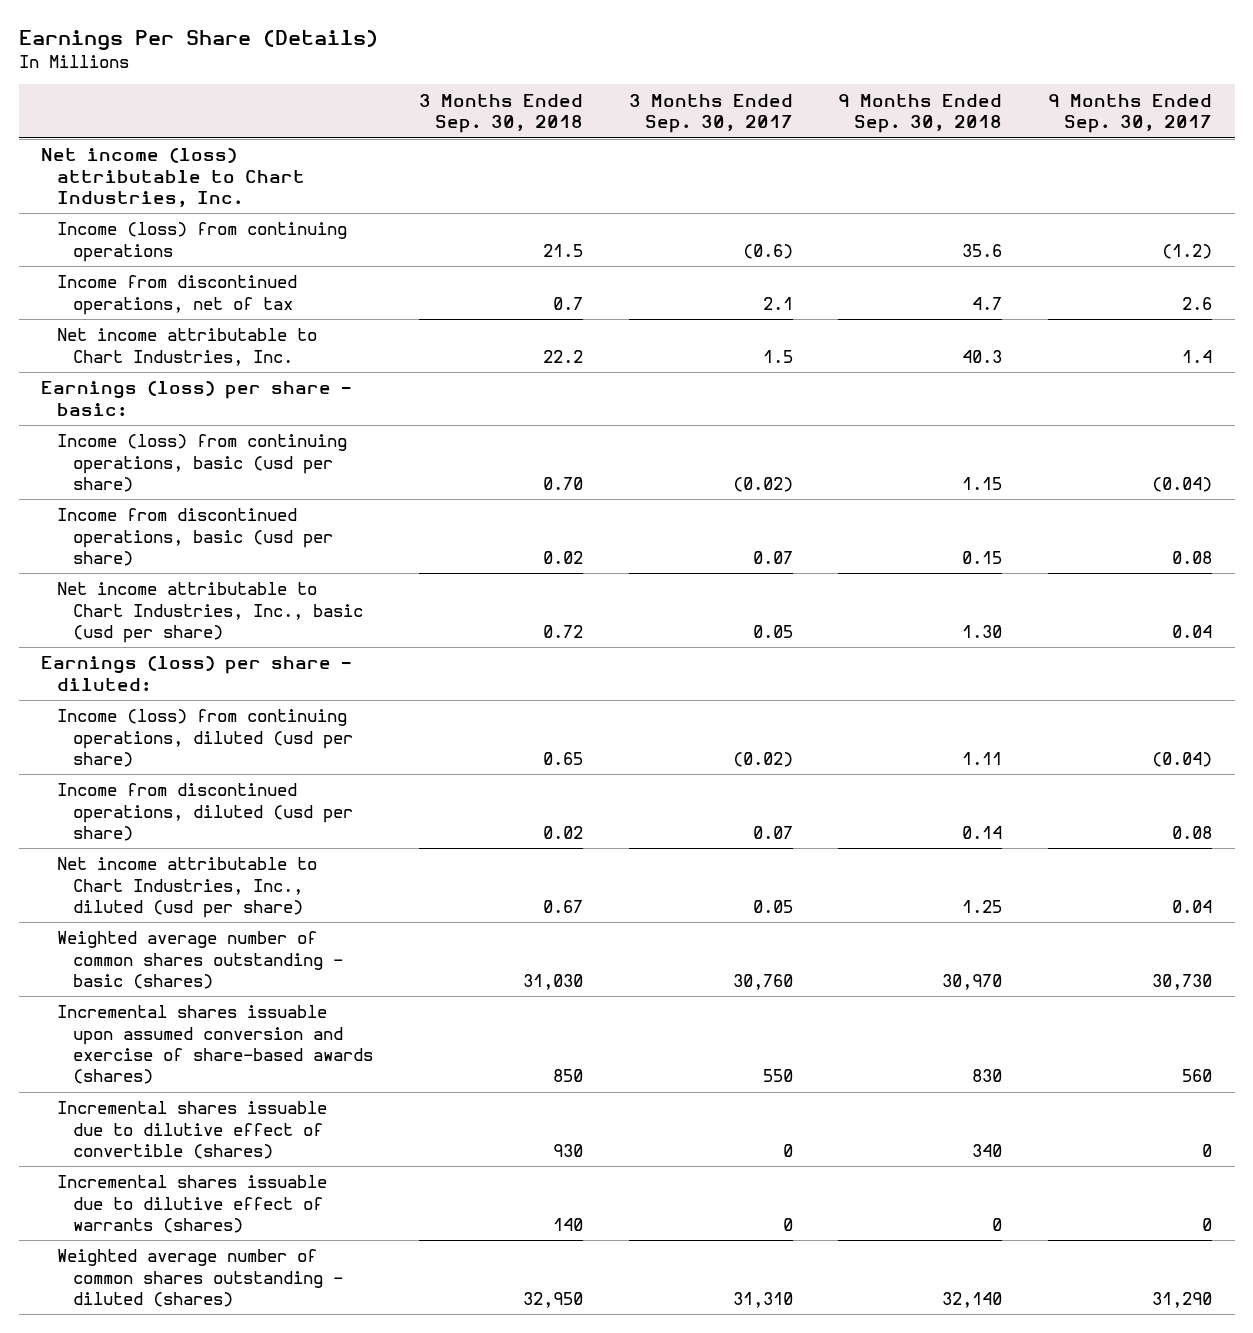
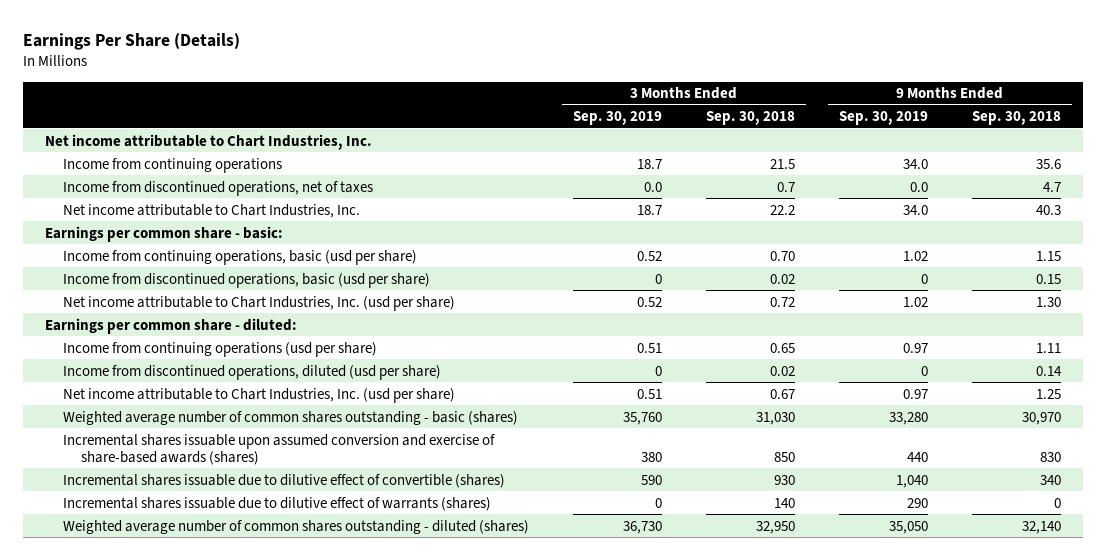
[628,93,793,133] 3 Months Ended Sep. 30, 2017 -> none
[1047,93,1212,133] 9 Months Ended Sep. 30, 2017 -> none
none -> [572,111,662,126] Sep. 30, 2019
none -> [839,111,929,126] Sep. 30, 2019
[41,148,306,207] Net income (loss) attributable to Chart Industries, Inc. -> [44,133,372,150] Net income attributable to Chart Industries, Inc.
[57,222,348,262] Income (loss) from continuing operations -> [62,157,282,173] Income from continuing operations
[57,275,298,315] Income from discontinued operations, net of tax -> [62,180,373,196] Income from discontinued operations, net of taxes
[41,381,352,416] Earnings (loss) per share - basic: -> [44,225,283,242] Earnings per common share - basic:
[57,434,348,492] Income (loss) from continuing operations, basic (usd per share) -> [62,249,417,265] Income from continuing operations, basic (usd per share)
[57,582,364,643] Net income attributable to Chart Industries, Inc., basic (usd per share) -> [62,295,455,311] Net income attributable to Chart Industries, Inc. (usd per share)
[41,656,352,691] Earnings (loss) per share - diluted: -> [44,317,297,334] Earnings per common share - diluted:
[57,709,354,767] Income (loss) from continuing operations, diluted (usd per share) -> [62,341,377,357] Income from continuing operations (usd per share)
[57,857,318,918] Net income attributable to Chart Industries, Inc., diluted (usd per share) -> [62,387,455,403] Net income attributable to Chart Industries, Inc. (usd per share)

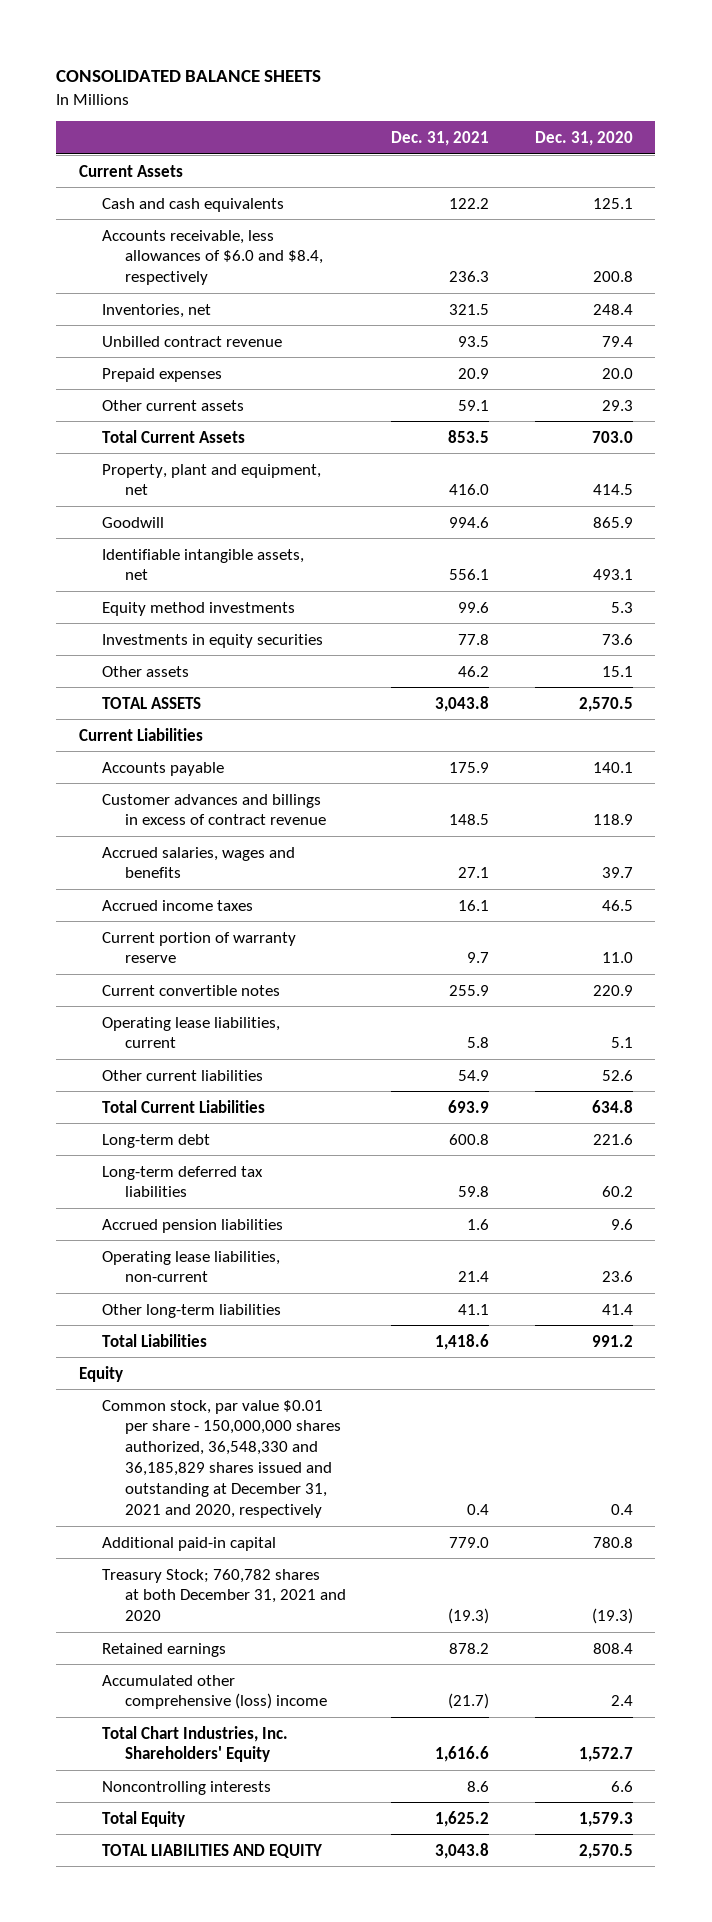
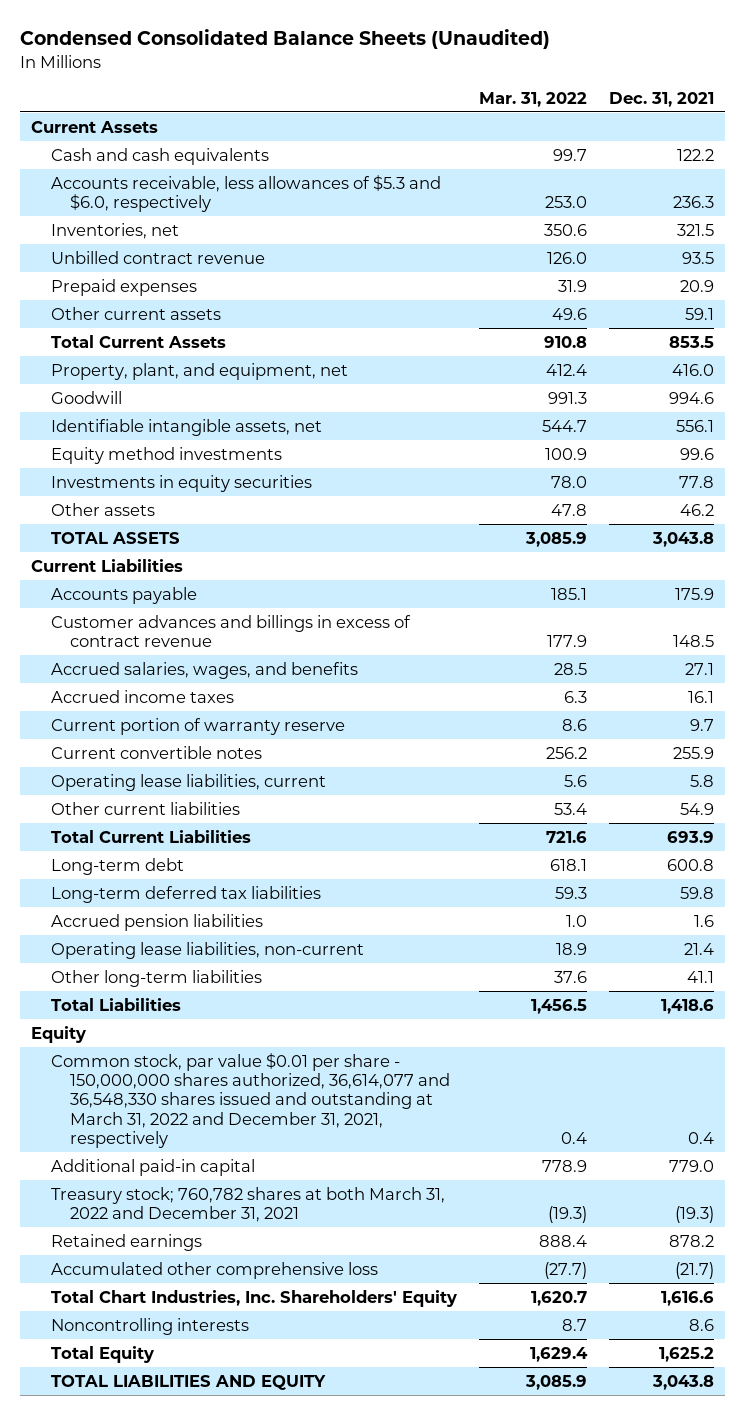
[56,70,322,83] CONSOLIDATED BALANCE SHEETS -> [19,29,550,50] Condensed Consolidated Balance Sheets (Unaudited)
[534,130,633,146] Dec. 31, 2020 -> none
none -> [478,91,587,107] Mar. 31, 2022
[101,229,323,286] Accounts receivable, less allowances of $6.0 and $8.4, respectively -> [50,174,441,212] Accounts receivable, less allowances of $5.3 and $6.0, respectively
[101,463,321,496] Property, plant and equipment, net -> [50,362,348,380] Property, plant, and equipment, net
[101,846,295,879] Accrued salaries, wages and benefits -> [50,661,358,679] Accrued salaries, wages, and benefits
[101,1399,341,1519] Common stock, par value $0.01 per share - 150,000,000 shares authorized, 36,548,330 and 36,185,829 shares issued and outstanding at December 31, 2021 and 2020, respectively -> [50,1052,451,1149] Common stock, par value $0.01 per share - 150,000,000 shares authorized, 36,614,077 and 36,548,330 shares issued and outstanding at March 31, 2022 and December 31, 2021, respectively
[101,1568,346,1622] Treasury Stock; 760,782 shares at both December 31, 2021 and 2020 -> [50,1186,445,1222] Treasury stock; 760,782 shares at both March 31, 2022 and December 31, 2021
[101,1674,327,1710] Accumulated other comprehensive (loss) income -> [50,1261,378,1279] Accumulated other comprehensive loss

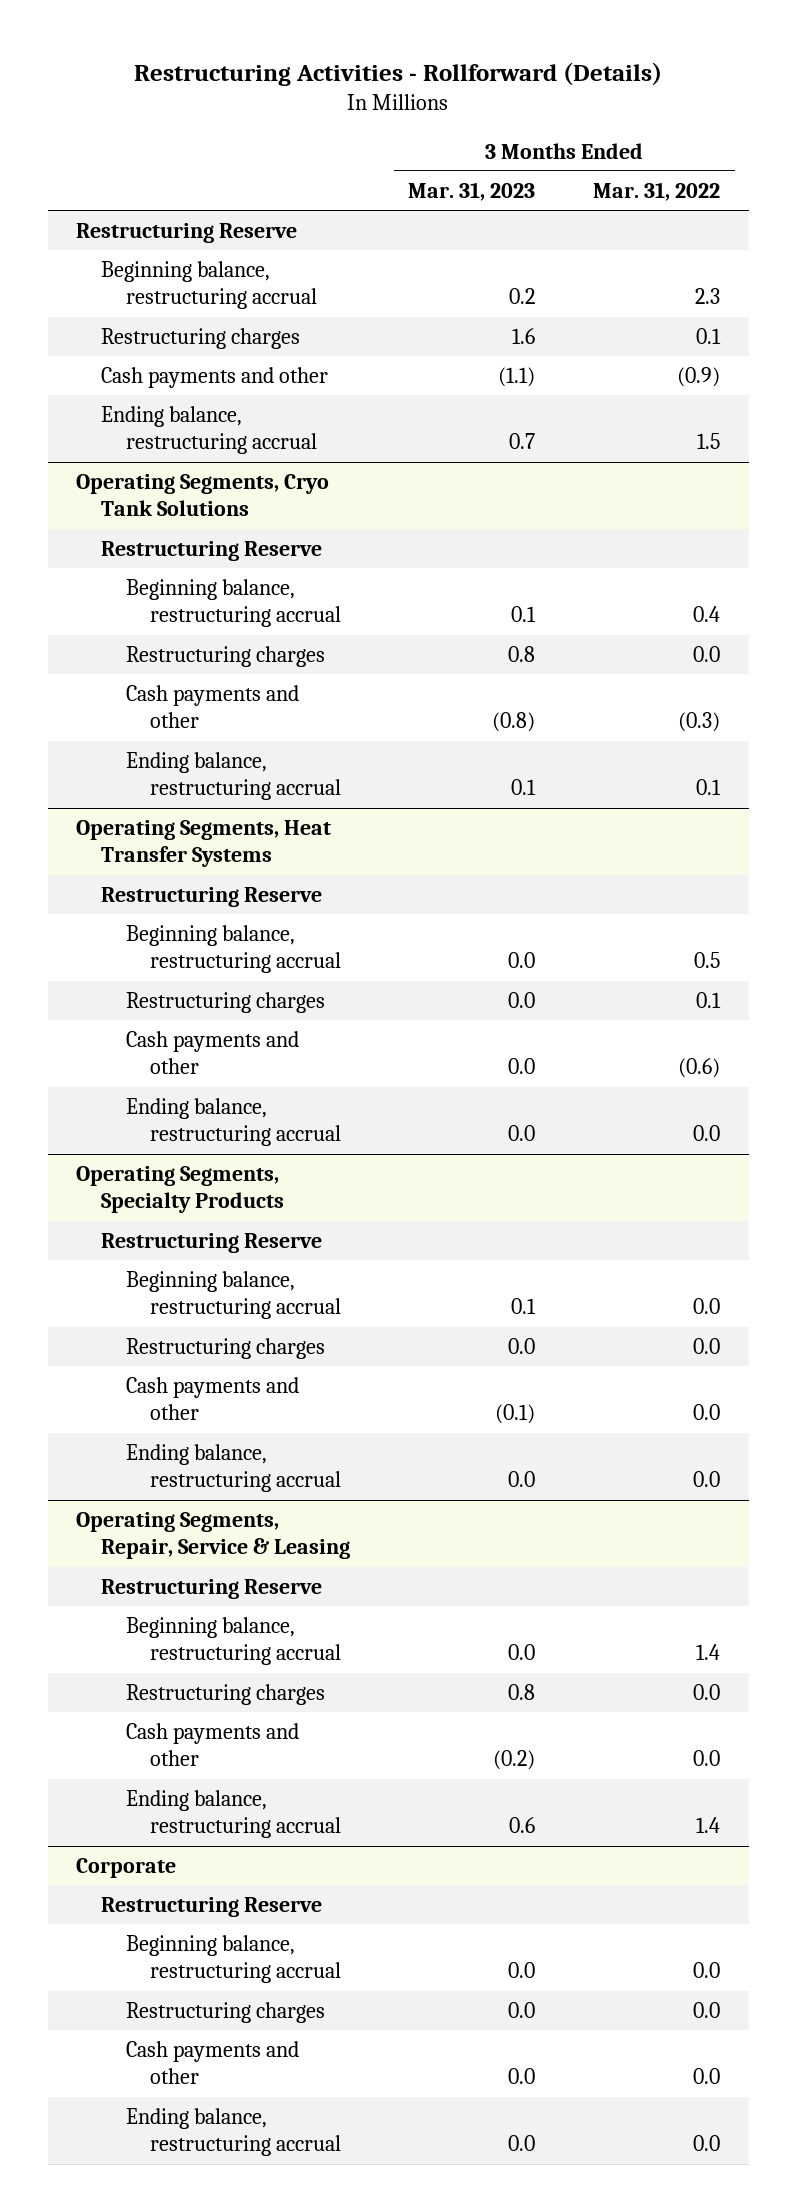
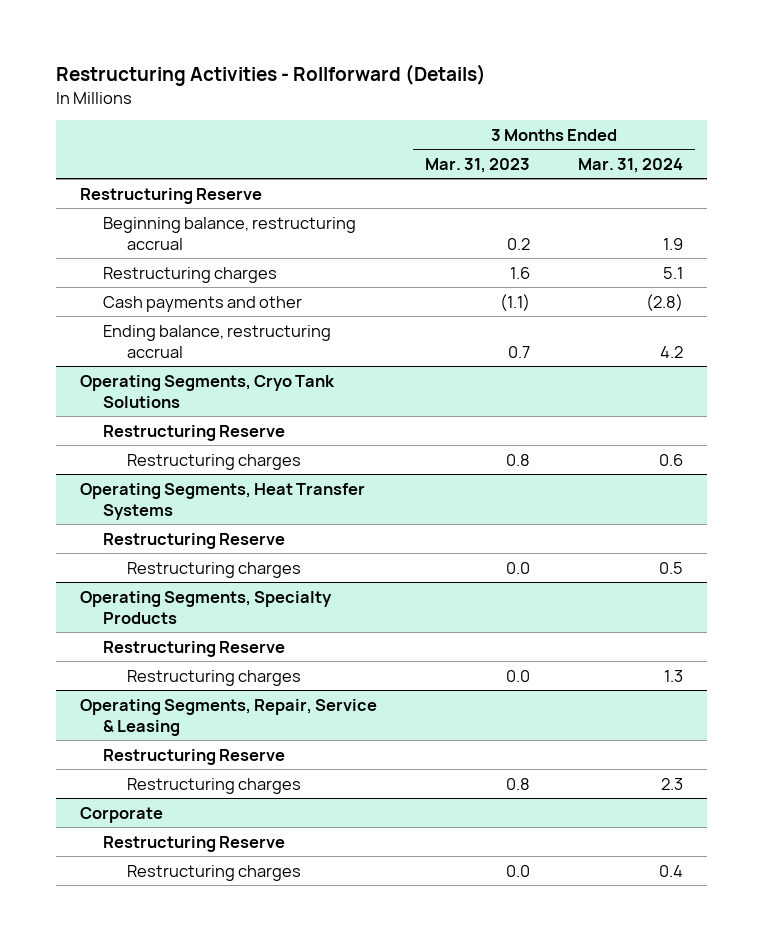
[593,181,721,201] Mar. 31, 2022 -> none
none -> [577,157,683,173] Mar. 31, 2024
[125,578,342,628] Beginning balance, restructuring accrual -> none
[125,684,299,729] Cash payments and other -> none
[125,751,342,801] Ending balance, restructuring accrual -> none
[125,924,342,974] Beginning balance, restructuring accrual -> none
[125,1030,299,1075] Cash payments and other -> none
[125,1097,342,1147] Ending balance, restructuring accrual -> none
[125,1270,342,1320] Beginning balance, restructuring accrual -> none
[125,1376,299,1421] Cash payments and other -> none
[125,1443,342,1493] Ending balance, restructuring accrual -> none
[125,1616,342,1666] Beginning balance, restructuring accrual -> none
[125,1722,299,1767] Cash payments and other -> none
[125,1789,342,1839] Ending balance, restructuring accrual -> none
[125,1934,342,1984] Beginning balance, restructuring accrual -> none
[125,2040,299,2085] Cash payments and other -> none
[125,2107,342,2157] Ending balance, restructuring accrual -> none

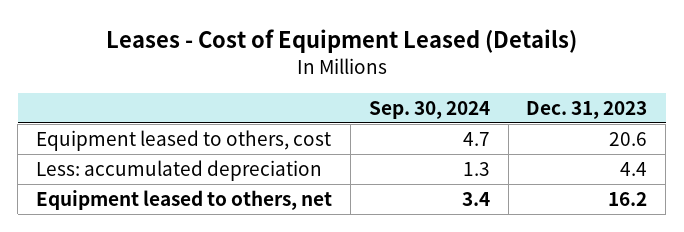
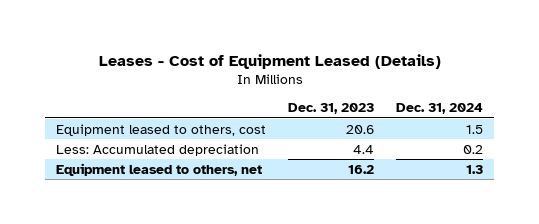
[368,100,490,119] Sep. 30, 2024 -> none
none -> [396,103,484,115] Dec. 31, 2024
[36,160,323,182] Less: accumulated depreciation -> [56,143,260,156] Less: Accumulated depreciation

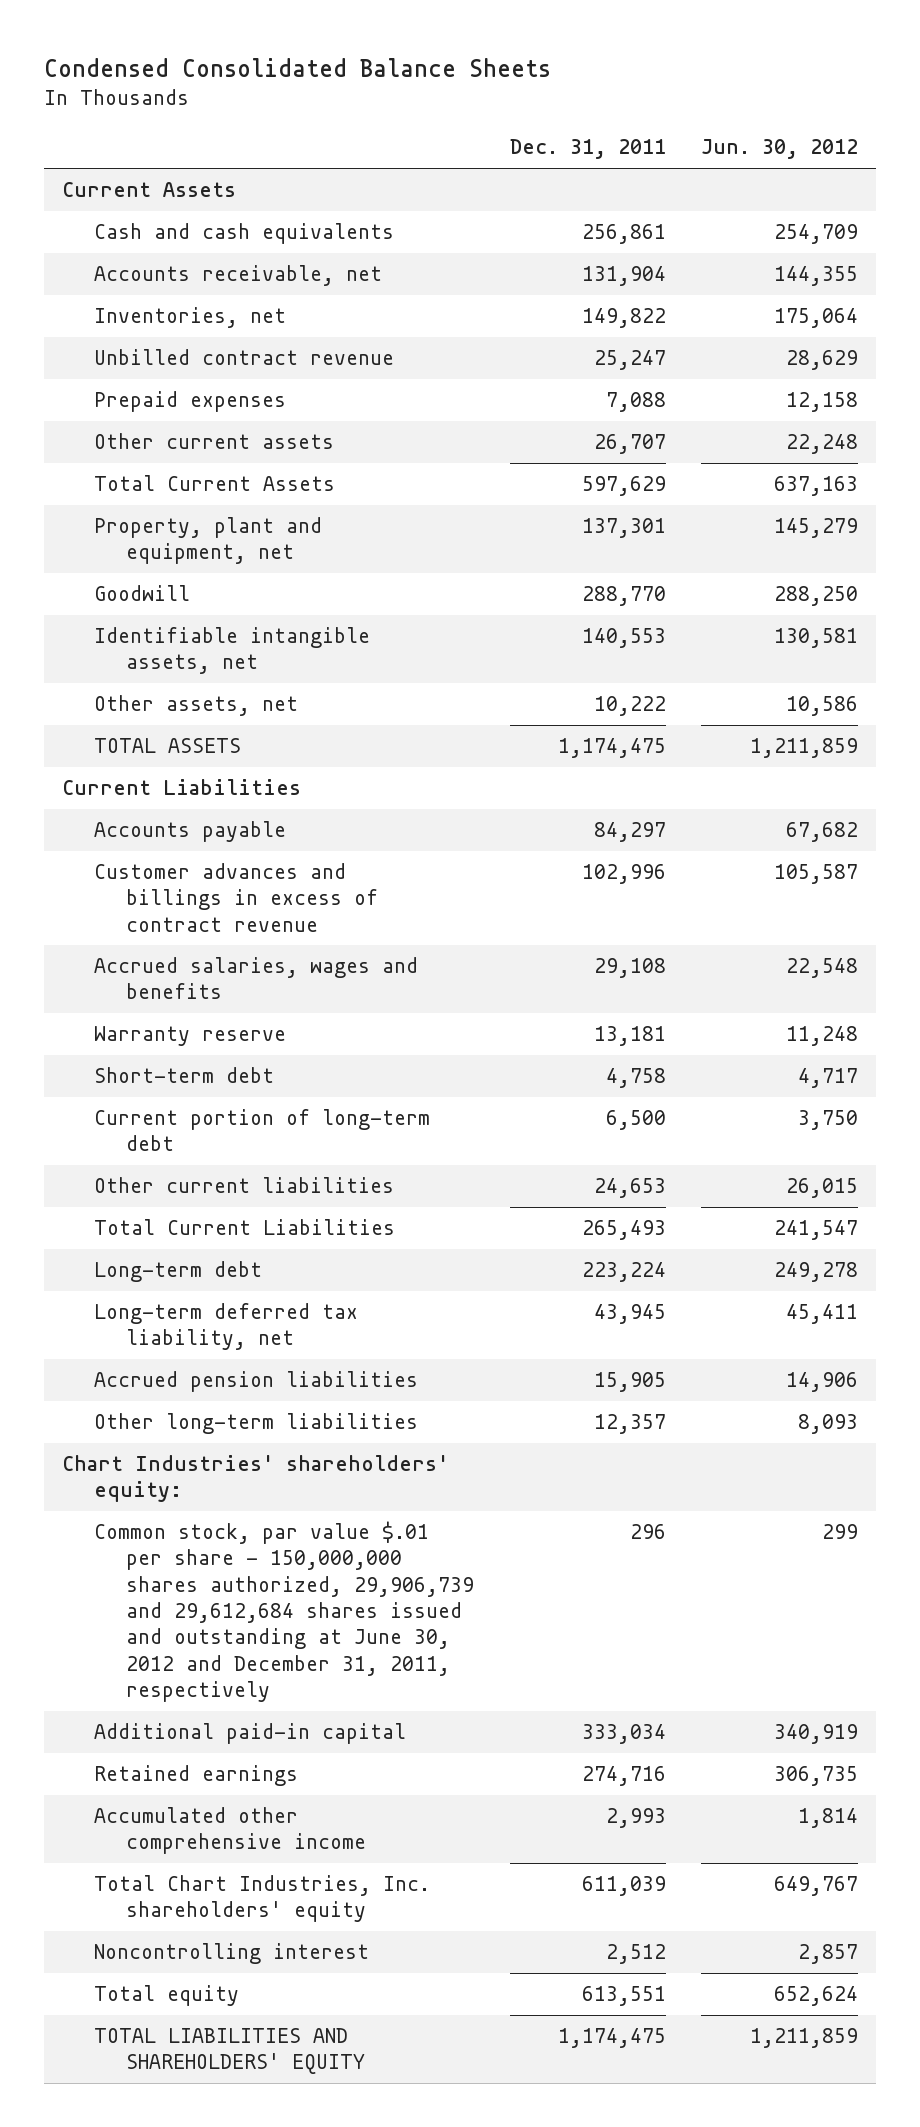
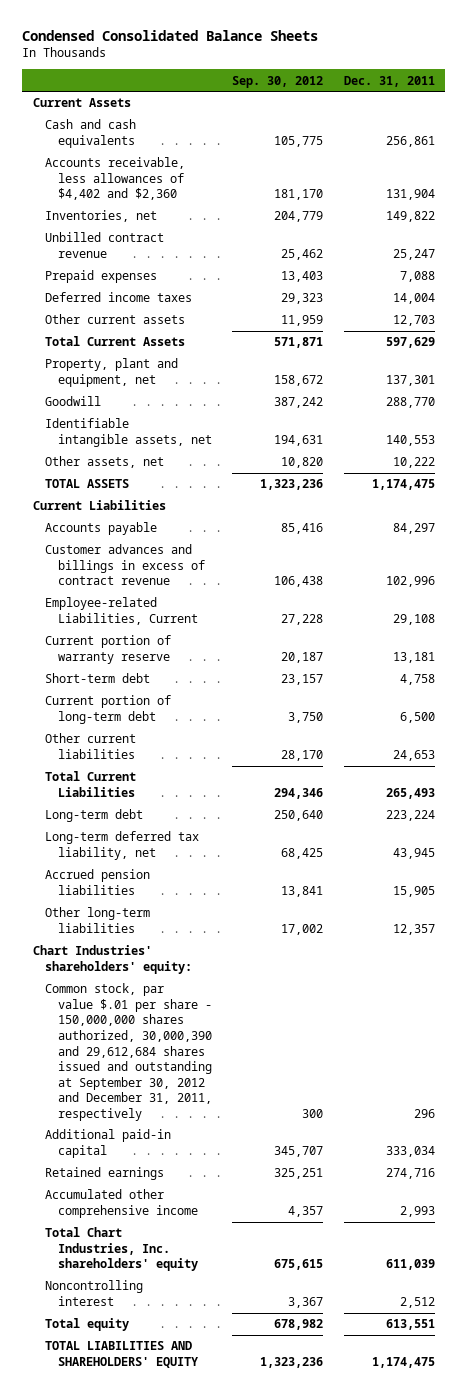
[701,139,859,160] Jun. 30, 2012 -> none
none -> [232,75,324,88] Sep. 30, 2012
[93,265,382,287] Accounts receivable, net -> [45,157,186,201] Accounts receivable, less allowances of $4,402 and $2,360
none -> [45,292,193,303] Deferred income taxes
[593,434,666,455] 26,707 -> [393,315,436,327] 12,703
[93,957,418,1000] Accrued salaries, wages and benefits -> [45,597,198,625] Employee-related Liabilities, Current
[93,1026,286,1047] Warranty reserve -> [45,635,172,664] Current portion of warranty reserve
[93,1521,474,1702] Common stock, par value $.01 per share - 150,000,000 shares authorized, 29,906,739 and 29,612,684 shares issued and outstanding at June 30, 2012 and December 31, 2011, respectively -> [45,983,212,1121] Common stock, par value $.01 per share - 150,000,000 shares authorized, 30,000,390 and 29,612,684 shares issued and outstanding at September 30, 2012 and December 31, 2011, respectively

